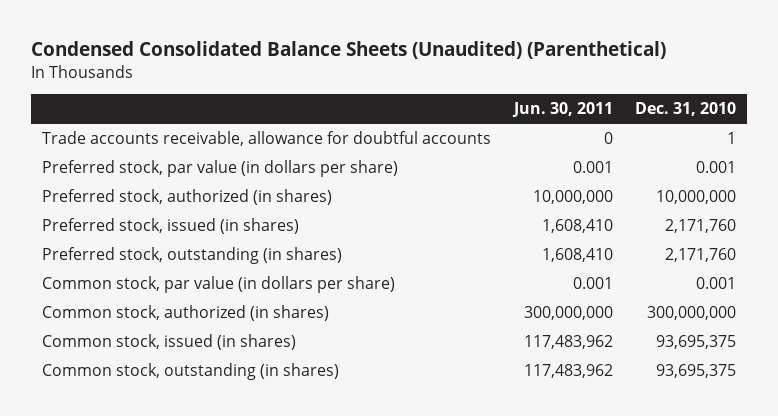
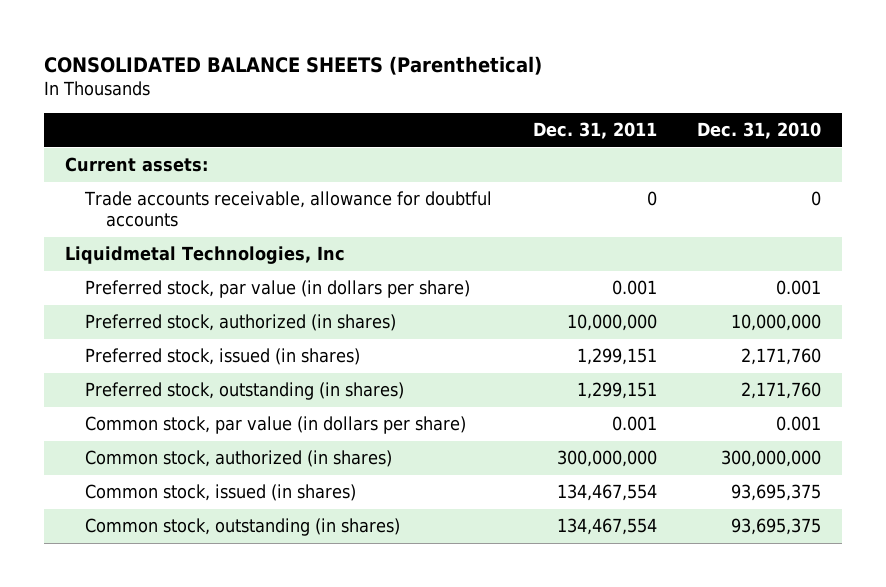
[31,41,667,60] Condensed Consolidated Balance Sheets (Unaudited) (Parenthetical) -> [44,55,543,75] CONSOLIDATED BALANCE SHEETS (Parenthetical)
[511,102,613,118] Jun. 30, 2011 -> none
none -> [532,122,657,140] Dec. 31, 2011
none -> [64,157,208,173] Current assets:
[726,132,736,145] 1 -> [811,191,822,207] 0
none -> [64,246,345,265] Liquidmetal Technologies, Inc

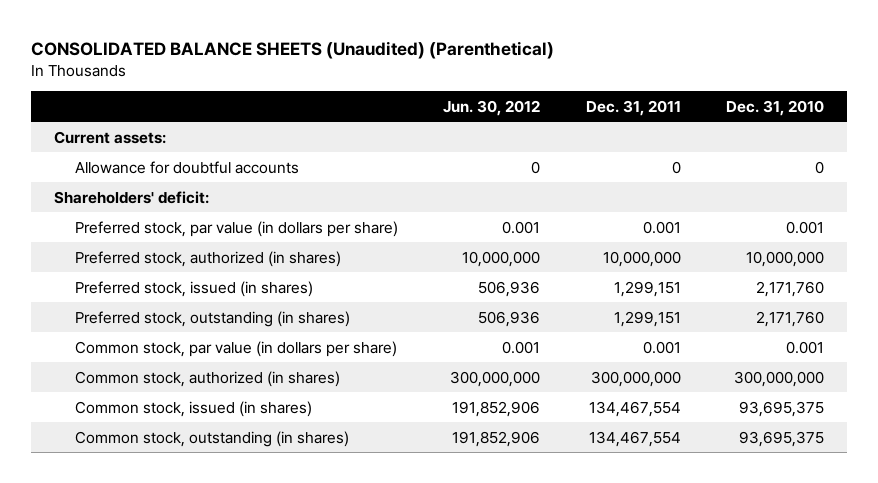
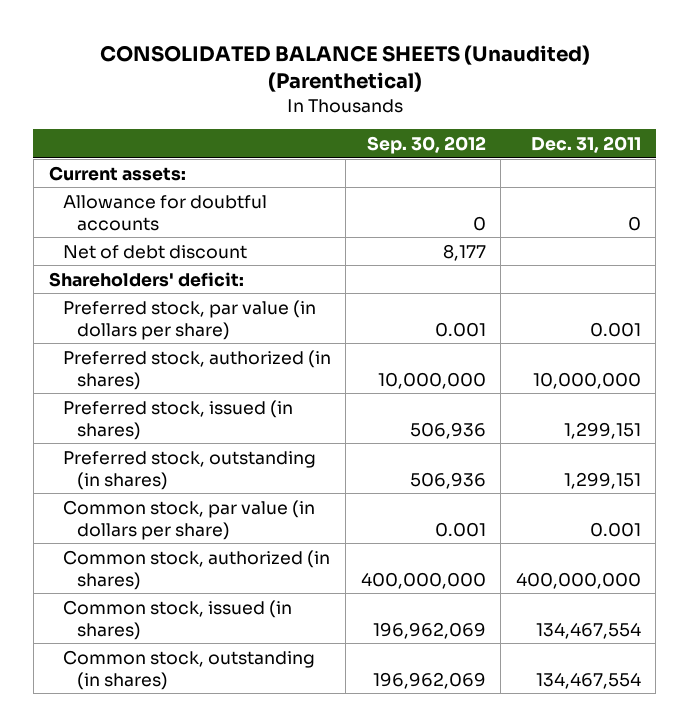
[443,99,541,116] Jun. 30, 2012 -> none
[726,99,825,116] Dec. 31, 2010 -> none
none -> [366,136,486,155] Sep. 30, 2012
none -> [62,244,247,259] Net of debt discount
[590,370,681,387] 300,000,000 -> [515,571,641,589] 400,000,000

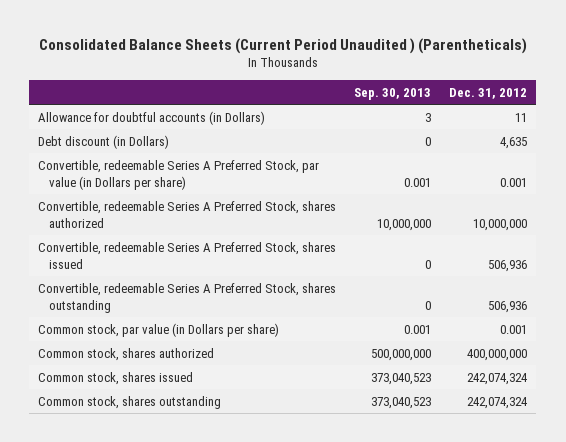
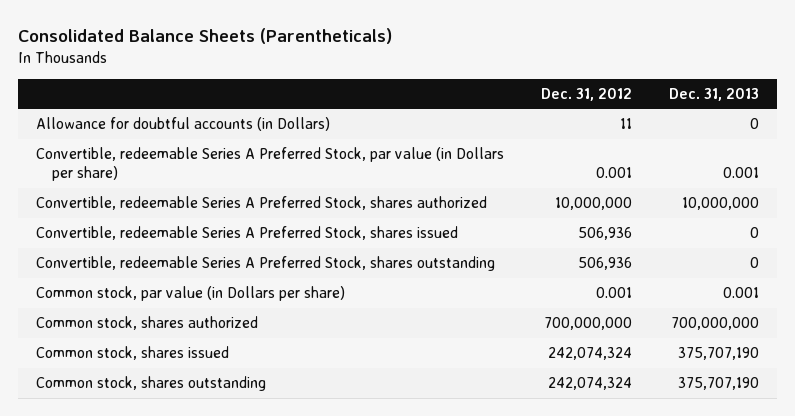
[38,37,527,54] Consolidated Balance Sheets (Current Period Unaudited ) (Parentheticals) -> [18,28,393,45] Consolidated Balance Sheets (Parentheticals)
[354,88,432,101] Sep. 30, 2013 -> none
none -> [668,87,759,101] Dec. 31, 2013
[38,134,170,149] Debt discount (in Dollars) -> none
[467,348,528,361] 400,000,000 -> [543,317,632,331] 700,000,000

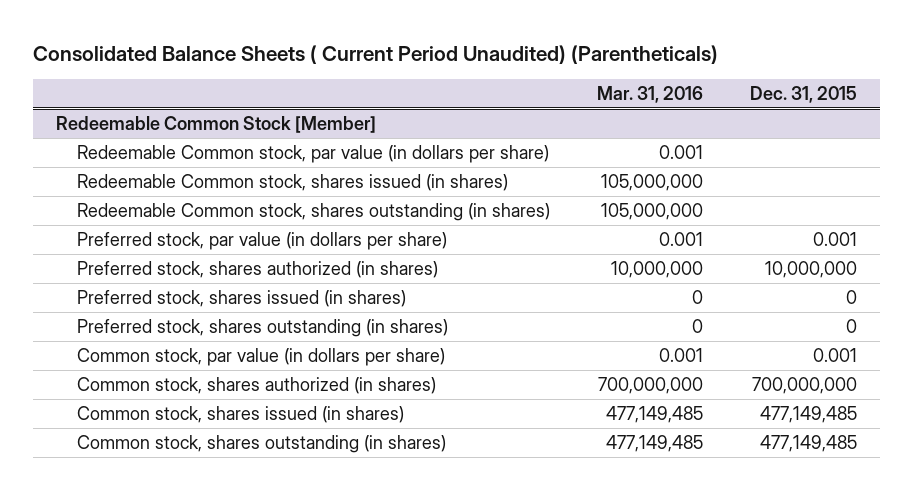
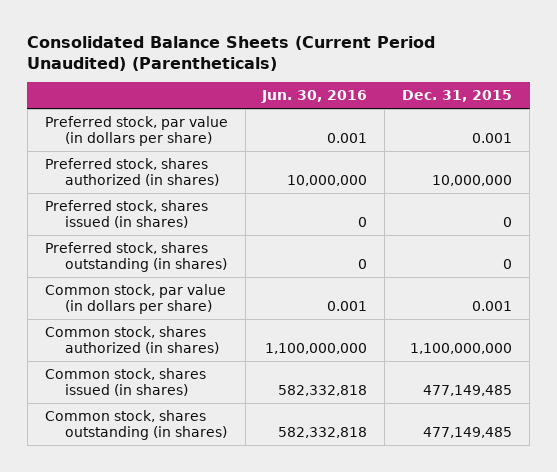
[32,44,718,64] Consolidated Balance Sheets ( Current Period Unaudited) (Parentheticals) -> [27,36,436,71] Consolidated Balance Sheets (Current Period Unaudited) (Parentheticals)
[597,85,704,103] Mar. 31, 2016 -> none
none -> [261,90,368,104] Jun. 30, 2016
[56,116,377,134] Redeemable Common Stock [Member] -> none
[77,145,550,164] Redeemable Common stock, par value (in dollars per share) -> none
[77,174,509,192] Redeemable Common stock, shares issued (in shares) -> none
[77,203,551,222] Redeemable Common stock, shares outstanding (in shares) -> none
[751,377,857,395] 700,000,000 -> [410,342,513,354] 1,100,000,000

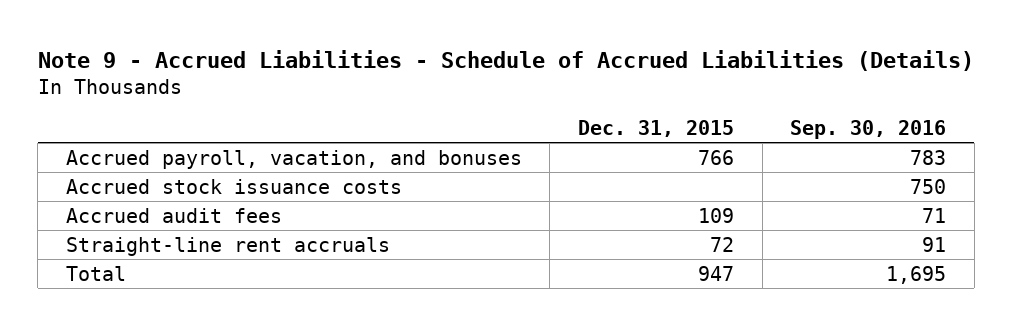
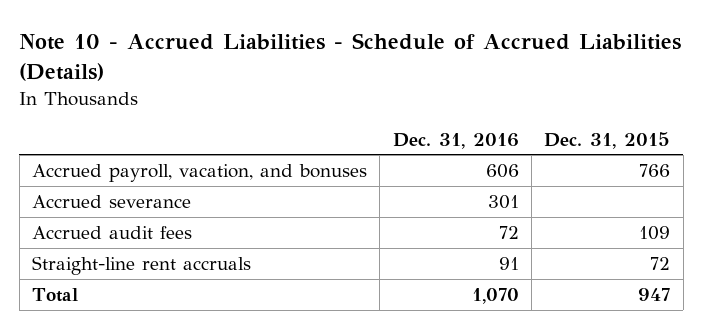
[37,49,974,71] Note 9 - Accrued Liabilities - Schedule of Accrued Liabilities (Details) -> [19,33,682,81] Note 10 - Accrued Liabilities - Schedule of Accrued Liabilities (Details)
[790,119,947,139] Sep. 30, 2016 -> none
none -> [392,132,519,149] Dec. 31, 2016
[65,178,402,194] Accrued stock issuance costs -> [32,194,192,208] Accrued severance

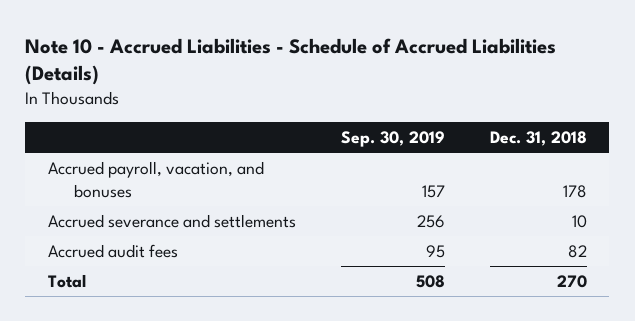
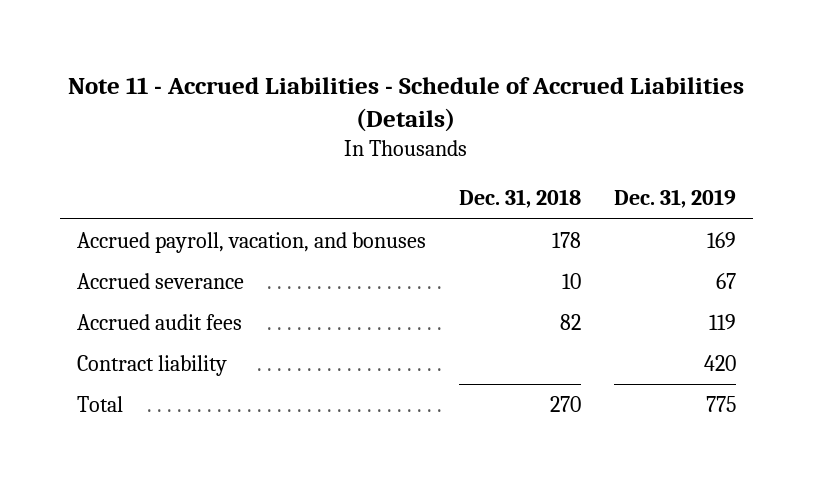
[25,37,557,86] Note 10 - Accrued Liabilities - Schedule of Accrued Liabilities (Details) -> [68,76,745,132] Note 11 - Accrued Liabilities - Schedule of Accrued Liabilities (Details)
[340,130,445,147] Sep. 30, 2019 -> none
none -> [613,189,736,209] Dec. 31, 2019
[47,213,296,228] Accrued severance and settlements -> [76,272,244,289] Accrued severance
none -> [76,354,227,376] Contract liability

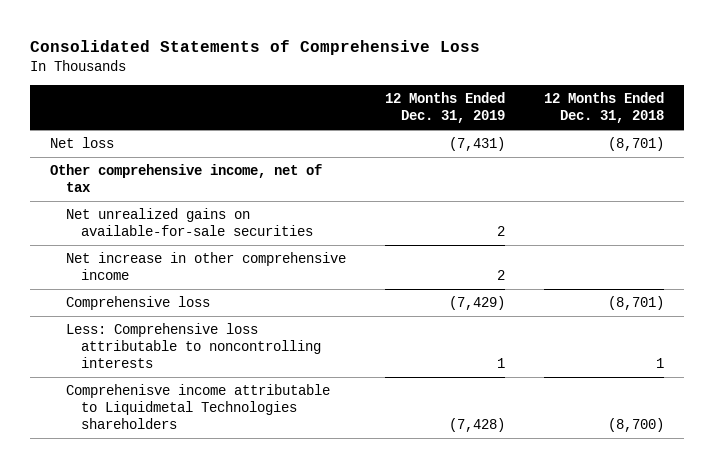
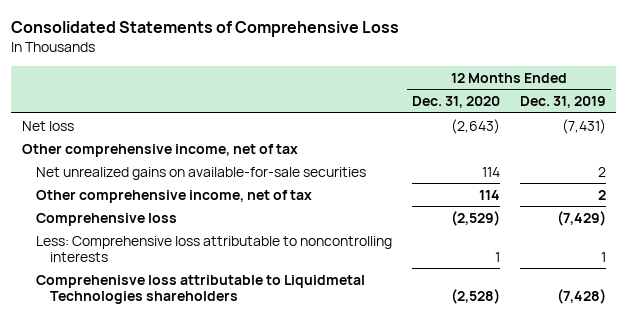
[544,92,665,124] 12 Months Ended Dec. 31, 2018 -> none
none -> [412,96,501,109] Dec. 31, 2020
[65,252,346,281] Net increase in other comprehensive income -> [35,189,312,203] Other comprehensive income, net of tax
[65,384,330,429] Comprehenisve income attributable to Liquidmetal Technologies shareholders -> [35,274,365,304] Comprehenisve loss attributable to Liquidmetal Technologies shareholders

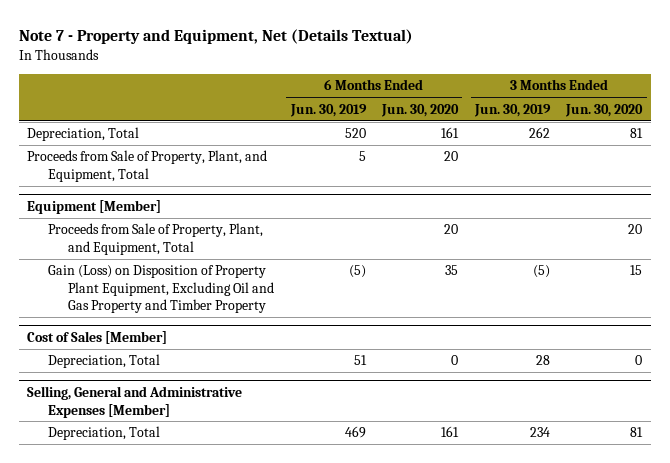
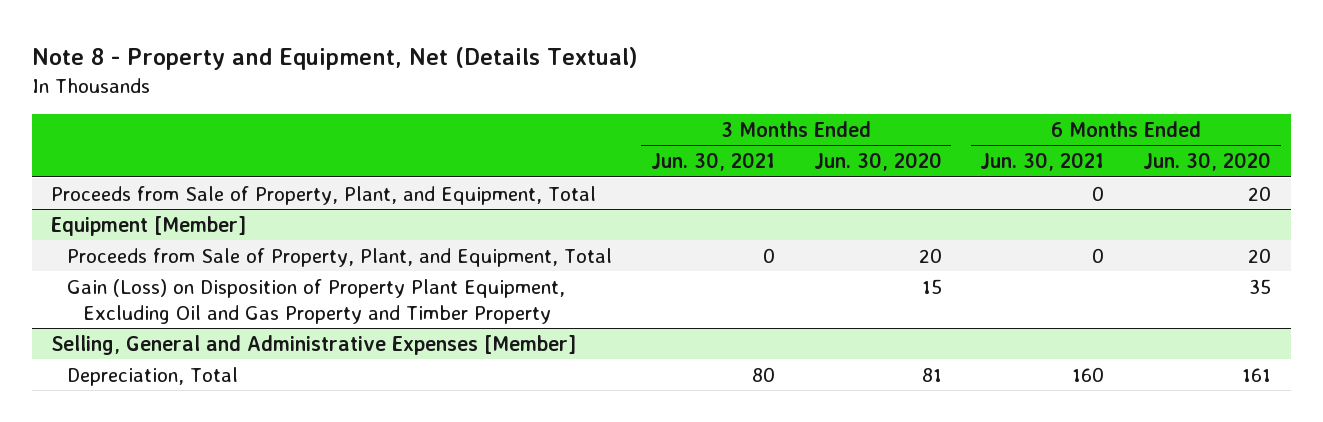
[18,28,413,44] Note 7 - Property and Equipment, Net (Details Textual) -> [32,46,639,70] Note 8 - Property and Equipment, Net (Details Textual)
[289,103,367,117] Jun. 30, 2019 -> none
[473,103,551,117] Jun. 30, 2019 -> none
none -> [650,152,775,172] Jun. 30, 2021
none -> [980,152,1105,172] Jun. 30, 2021
[27,127,140,142] Depreciation, Total -> none
[27,331,168,345] Cost of Sales [Member] -> none
[47,354,160,369] Depreciation, Total -> none

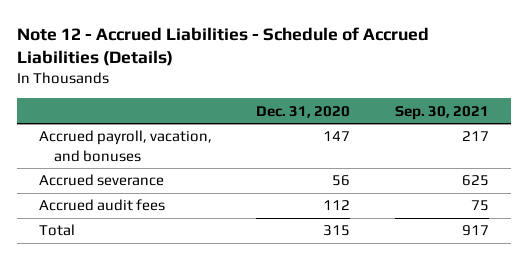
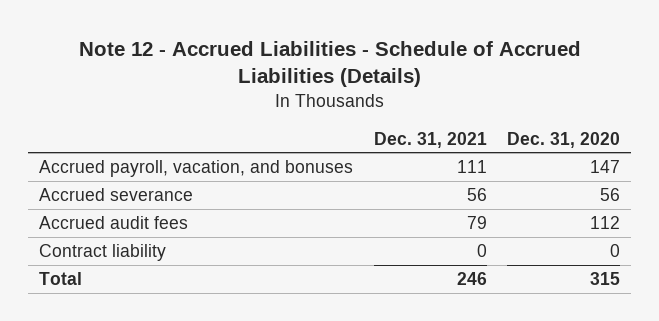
[394,105,489,120] Sep. 30, 2021 -> none
none -> [373,131,487,148] Dec. 31, 2021
none -> [38,243,166,261] Contract liability

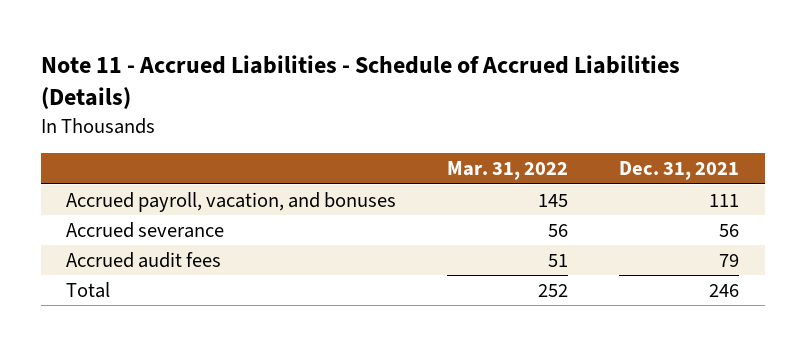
[78,40,581,88] Note 12 - Accrued Liabilities - Schedule of Accrued Liabilities (Details) -> [40,54,680,109] Note 11 - Accrued Liabilities - Schedule of Accrued Liabilities (Details)
[507,131,621,148] Dec. 31, 2020 -> none
none -> [447,161,569,181] Mar. 31, 2022
[38,243,166,261] Contract liability -> none

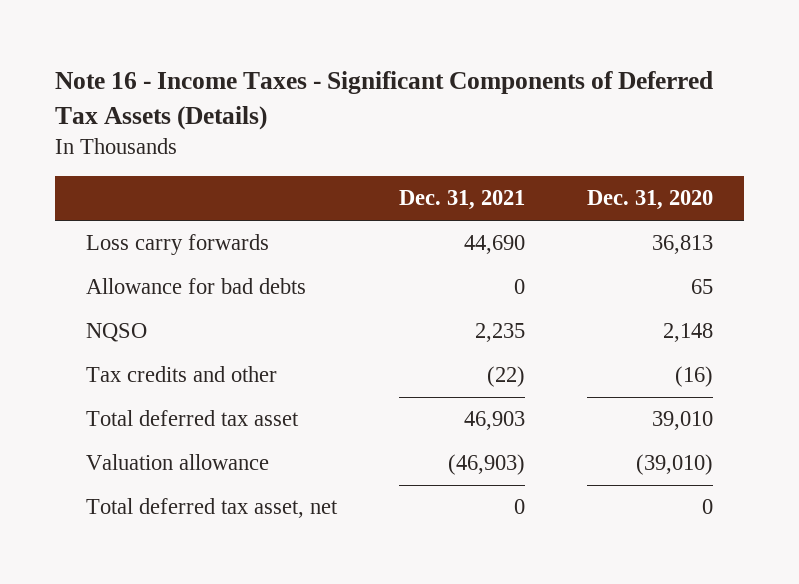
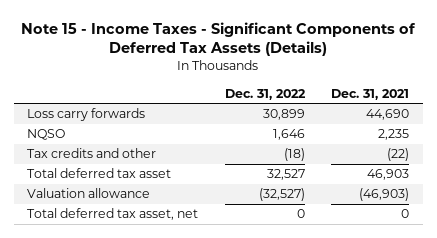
[54,71,713,130] Note 16 - Income Taxes - Significant Components of Deferred Tax Assets (Details) -> [21,21,417,57] Note 15 - Income Taxes - Significant Components of Deferred Tax Assets (Details)
[586,190,713,211] Dec. 31, 2020 -> none
none -> [224,88,306,100] Dec. 31, 2022
[85,278,306,295] Allowance for bad debts -> none

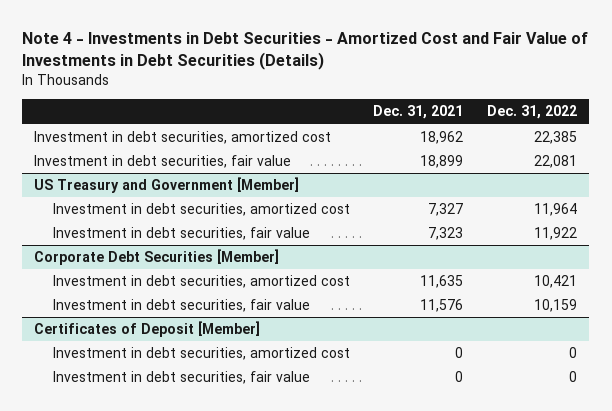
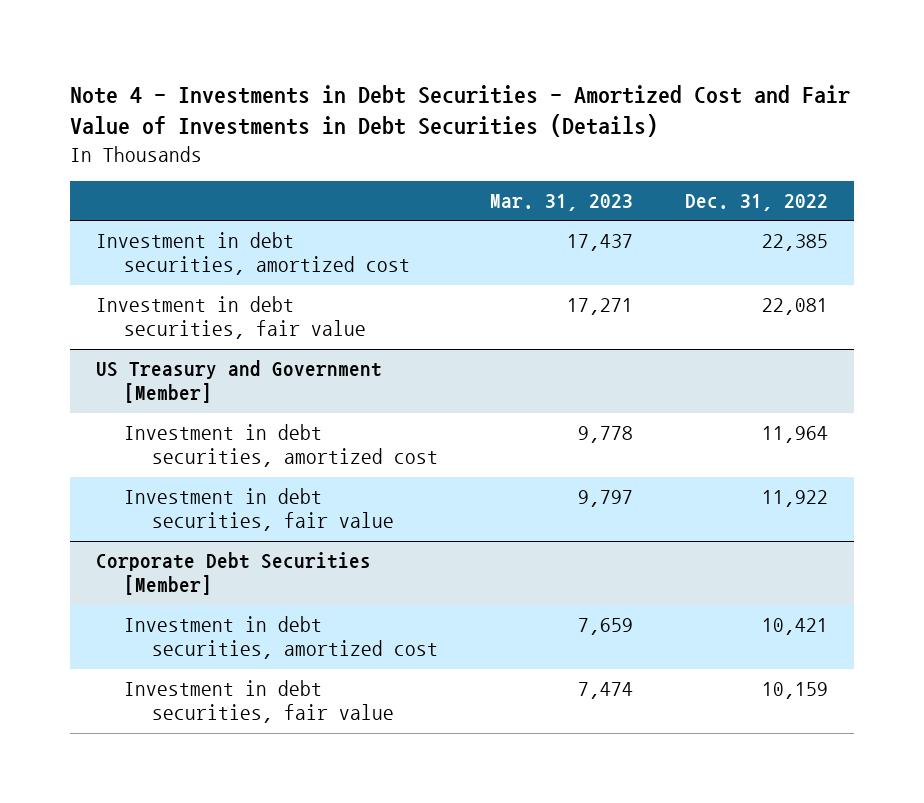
[373,105,464,120] Dec. 31, 2021 -> none
none -> [489,194,633,212] Mar. 31, 2023
[34,321,261,338] Certificates of Deposit [Member] -> none
[52,347,350,361] Investment in debt securities, amortized cost -> none
[52,371,310,385] Investment in debt securities, fair value -> none

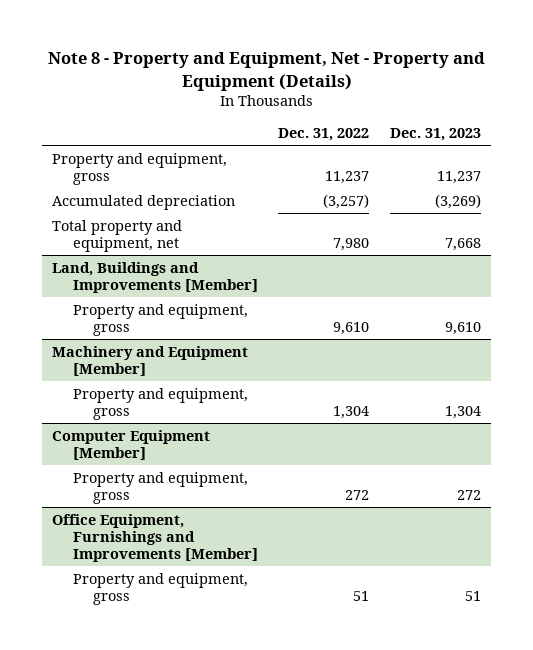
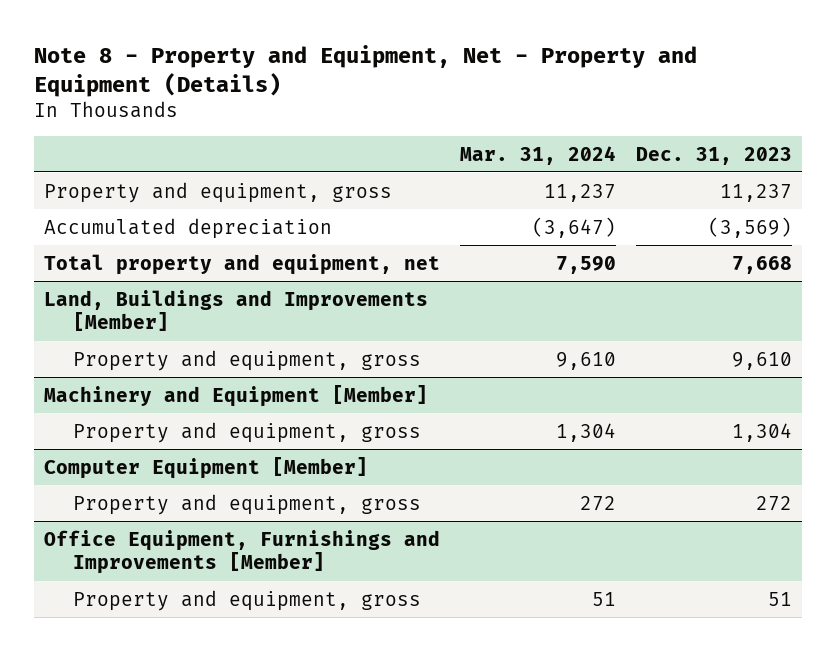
[278,128,370,142] Dec. 31, 2022 -> none
none -> [459,145,616,165] Mar. 31, 2024
[435,193,482,209] (3,269) -> [707,216,792,238] (3,569)

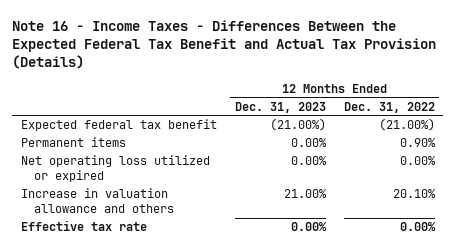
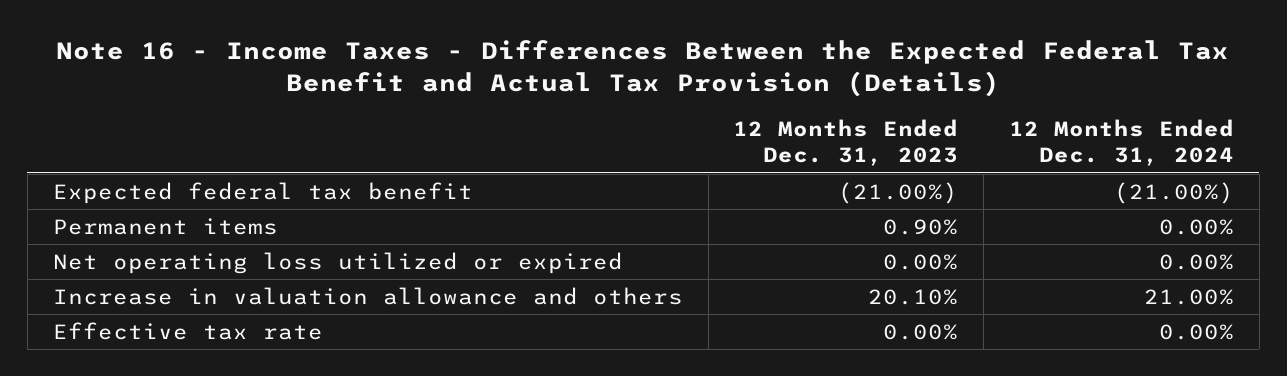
[343,101,435,113] Dec. 31, 2022 -> none
none -> [1009,118,1235,167] 12 Months Ended Dec. 31, 2024
[290,138,327,148] 0.00% -> [883,218,959,235] 0.90%
[283,189,327,199] 21.00% -> [868,288,959,305] 20.10%

